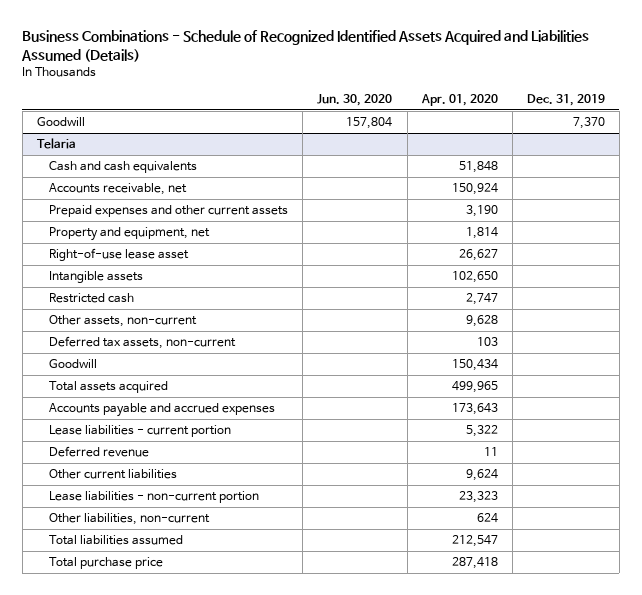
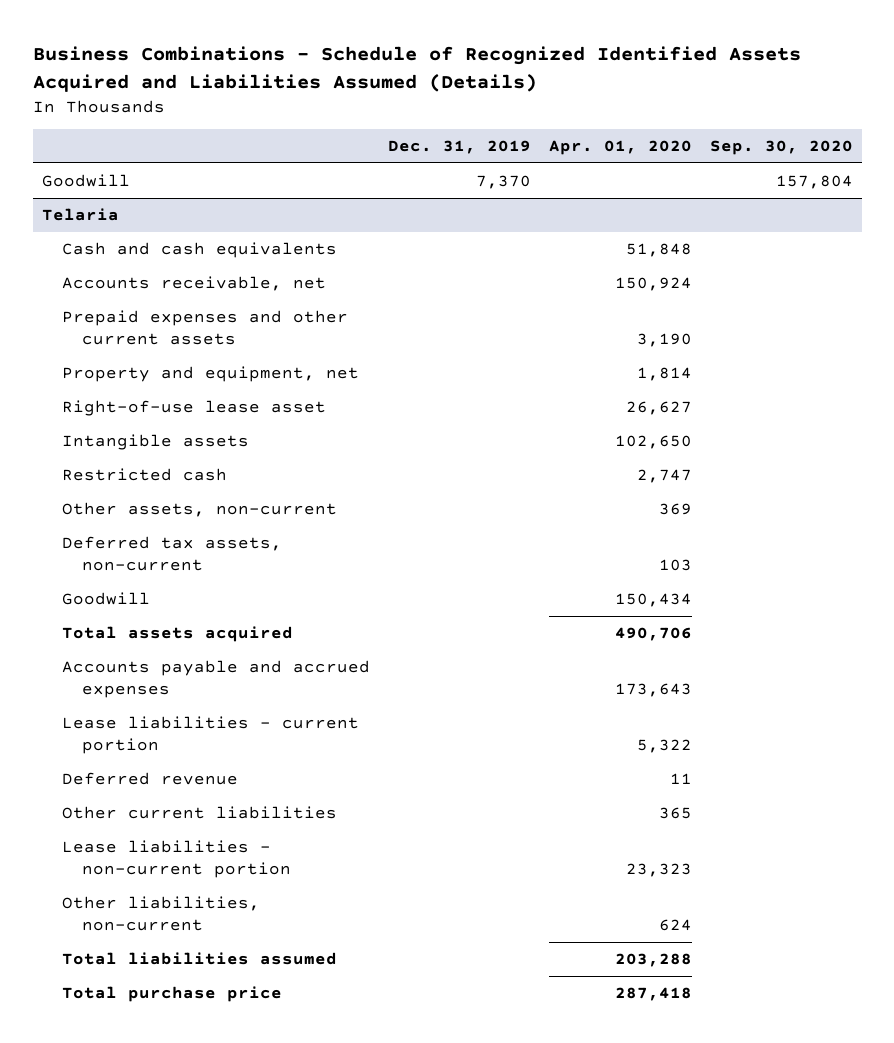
[317,94,393,107] Jun. 30, 2020 -> none
none -> [709,140,853,156] Sep. 30, 2020
[465,315,498,328] 9,628 -> [658,503,692,516] 369
[451,381,498,394] 499,965 -> [614,627,692,642] 490,706
[465,469,498,482] 9,624 -> [658,807,692,820] 365
[451,535,498,548] 212,547 -> [614,953,692,968] 203,288

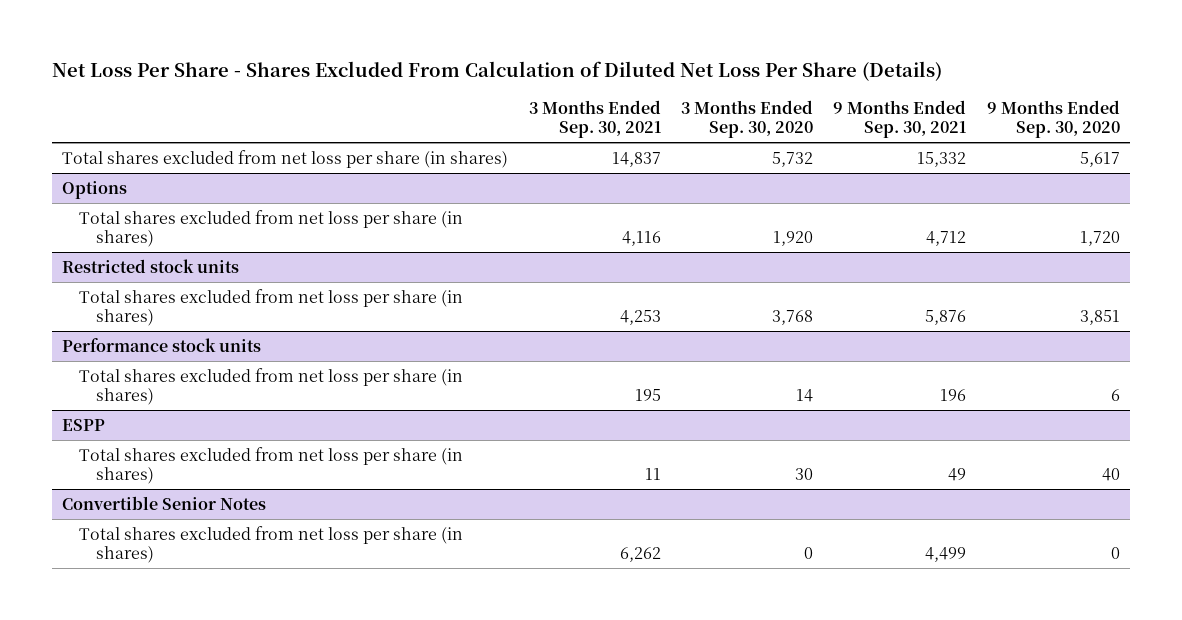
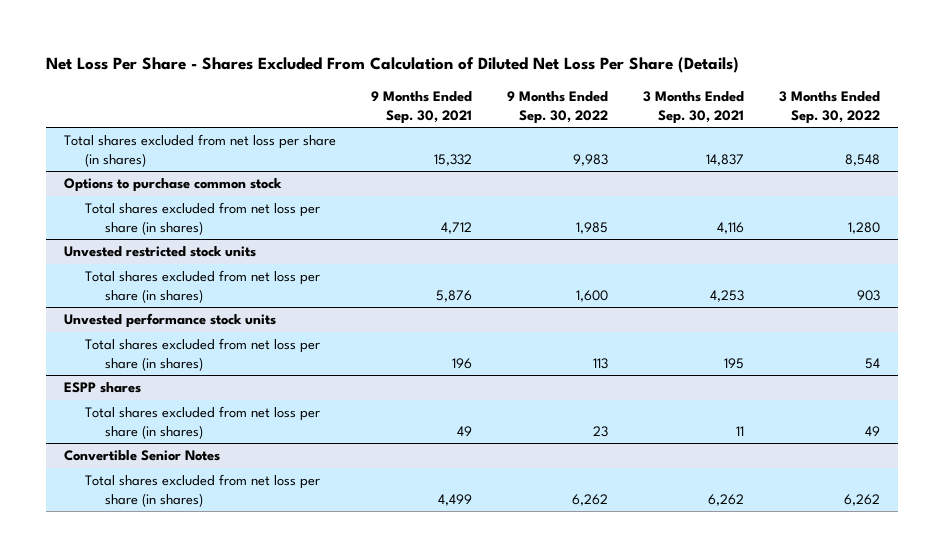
[680,99,813,138] 3 Months Ended Sep. 30, 2020 -> none
[986,99,1120,138] 9 Months Ended Sep. 30, 2020 -> none
none -> [507,90,609,124] 9 Months Ended Sep. 30, 2022
none -> [779,90,881,124] 3 Months Ended Sep. 30, 2022
[62,180,128,199] Options -> [63,178,282,193] Options to purchase common stock
[62,258,240,273] Restricted stock units -> [63,246,256,258] Unvested restricted stock units
[62,337,262,352] Performance stock units -> [63,313,276,329] Unvested performance stock units
[62,418,106,431] ESPP -> [63,382,141,394] ESPP shares

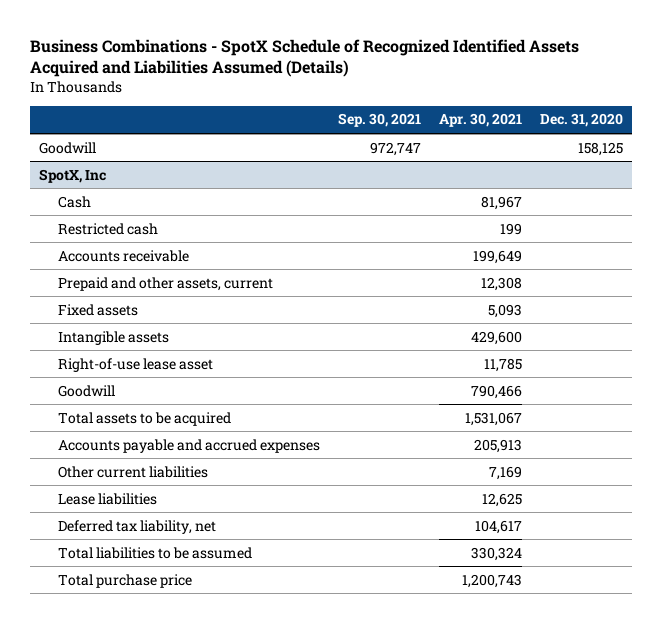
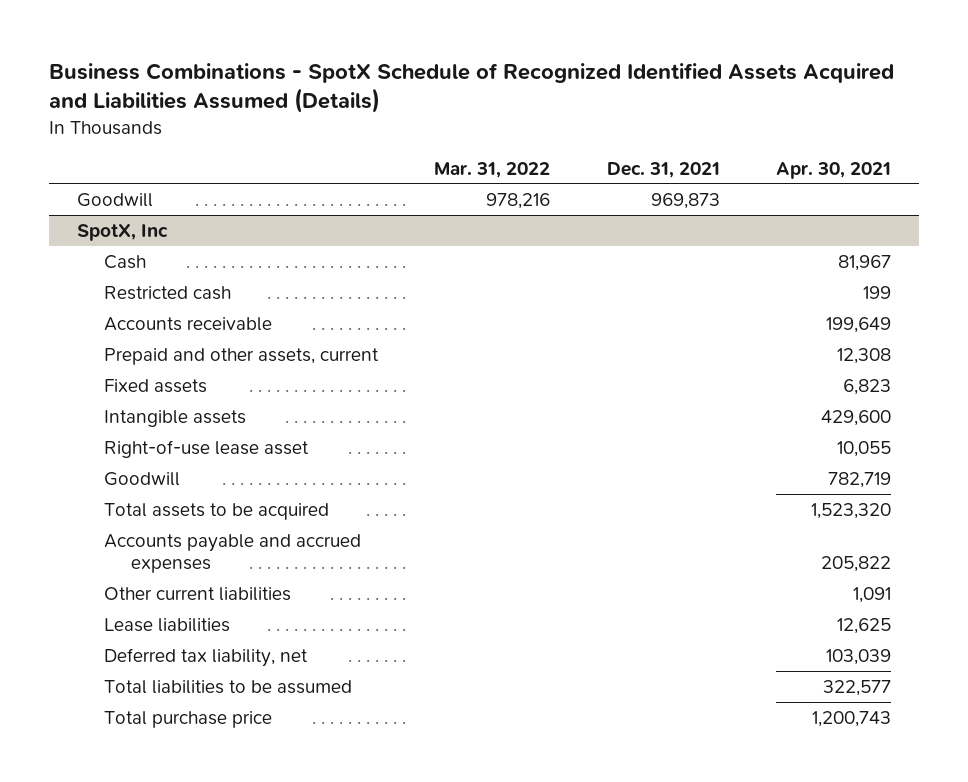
[338,113,422,128] Sep. 30, 2021 -> none
[540,113,624,128] Dec. 31, 2020 -> none
none -> [434,161,551,178] Mar. 31, 2022
none -> [606,161,720,178] Dec. 31, 2021
[488,303,523,318] 5,093 -> [843,378,892,395] 6,823
[484,357,523,372] 11,785 -> [837,440,892,457] 10,055
[471,384,523,399] 790,466 -> [828,471,892,488] 782,719
[465,411,523,426] 1,531,067 -> [811,502,892,519] 1,523,320
[474,438,523,453] 205,913 -> [821,555,892,572] 205,822
[489,465,523,480] 7,169 -> [853,586,892,603] 1,091
[475,519,523,534] 104,617 -> [826,648,892,665] 103,039
[471,546,523,561] 330,324 -> [823,679,892,696] 322,577

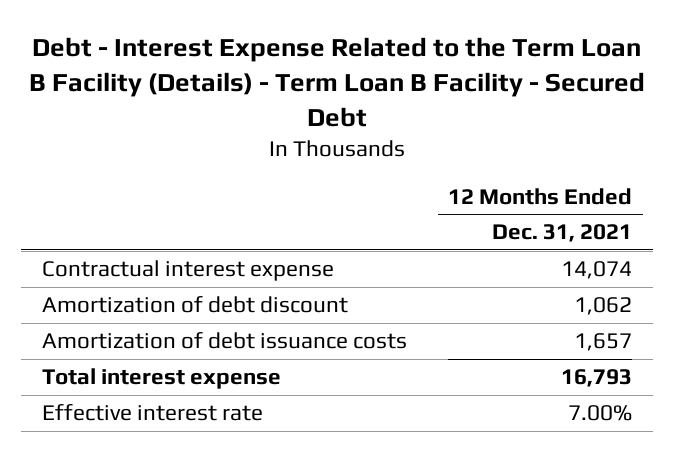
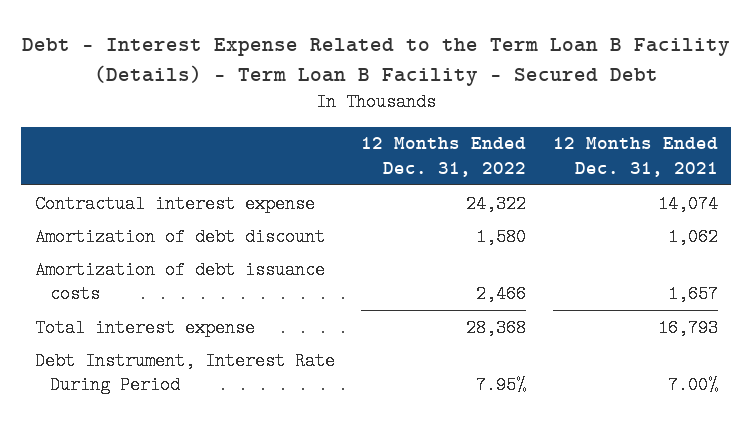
none -> [361,137,527,177] 12 Months Ended Dec. 31, 2022
[41,404,263,422] Effective interest rate -> none
none -> [34,351,335,395] Debt Instrument, Interest Rate During Period

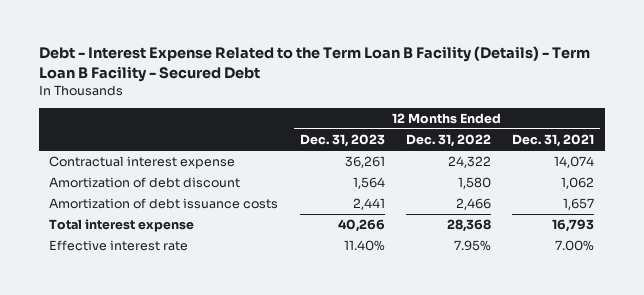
none -> [299,134,385,148] Dec. 31, 2023
[34,351,335,395] Debt Instrument, Interest Rate During Period -> [49,240,189,252] Effective interest rate

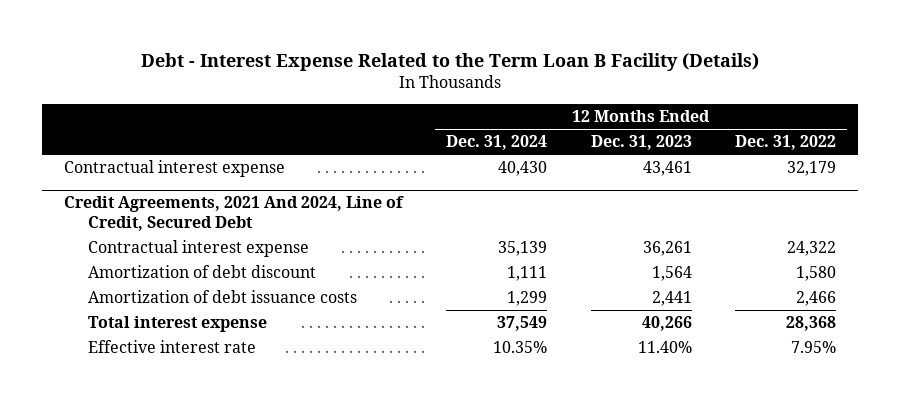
[38,46,590,82] Debt - Interest Expense Related to the Term Loan B Facility (Details) - Term Loan B Facility - Secured Debt -> [140,52,759,71] Debt - Interest Expense Related to the Term Loan B Facility (Details)
[512,134,595,148] Dec. 31, 2021 -> none
none -> [446,135,548,151] Dec. 31, 2024
none -> [64,160,286,178] Contractual interest expense
none -> [64,196,405,232] Credit Agreements, 2021 And 2024, Line of Credit, Secured Debt

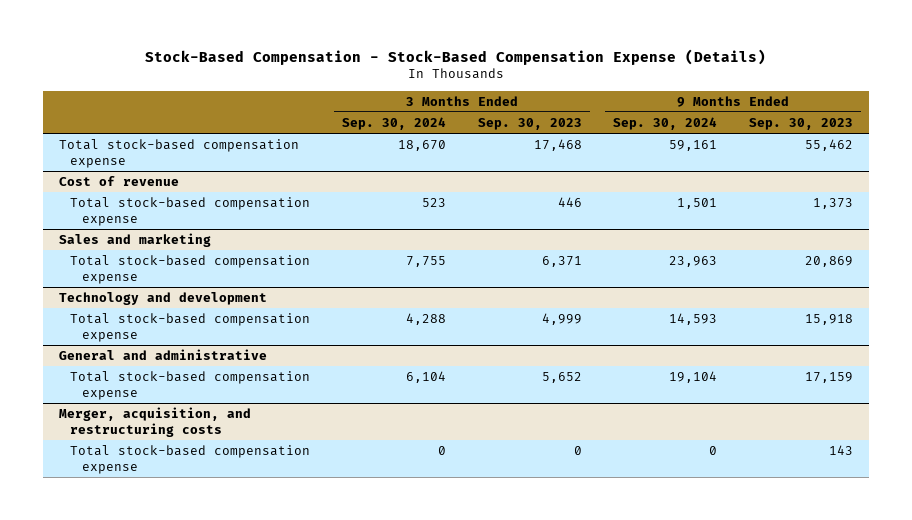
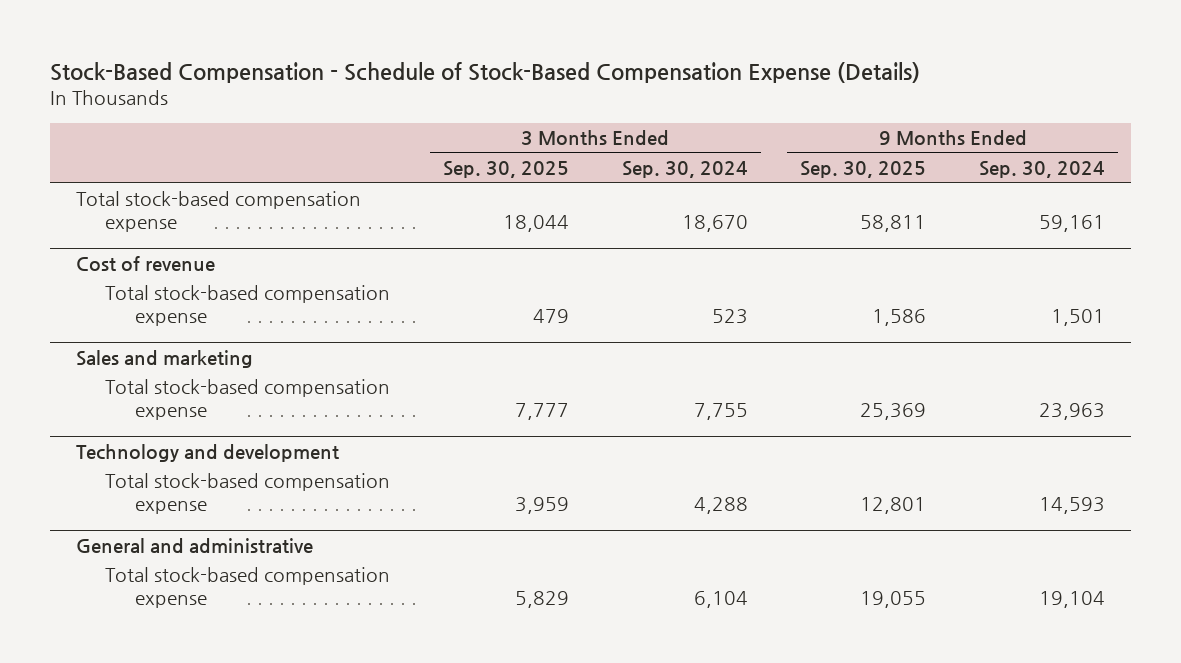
[144,48,766,65] Stock-Based Compensation - Stock-Based Compensation Expense (Details) -> [49,61,920,83] Stock-Based Compensation - Schedule of Stock-Based Compensation Expense (Details)
[477,118,582,131] Sep. 30, 2023 -> none
[749,118,854,131] Sep. 30, 2023 -> none
none -> [443,161,570,179] Sep. 30, 2025
none -> [800,161,927,179] Sep. 30, 2025
[58,407,251,437] Merger, acquisition, and restructuring costs -> none
[70,445,311,474] Total stock-based compensation expense -> none

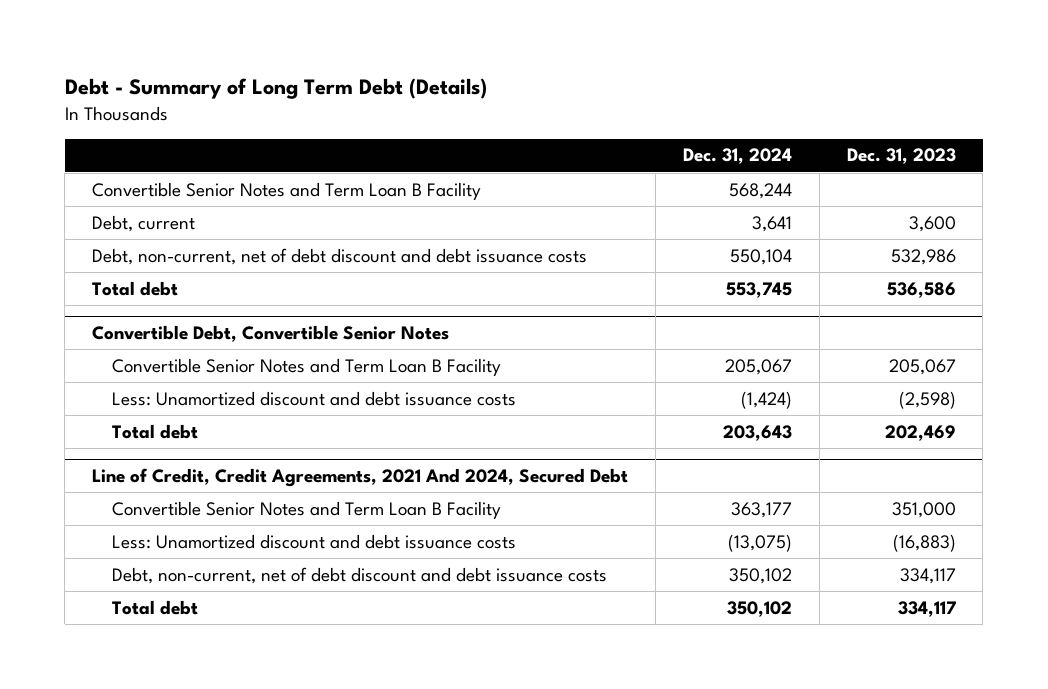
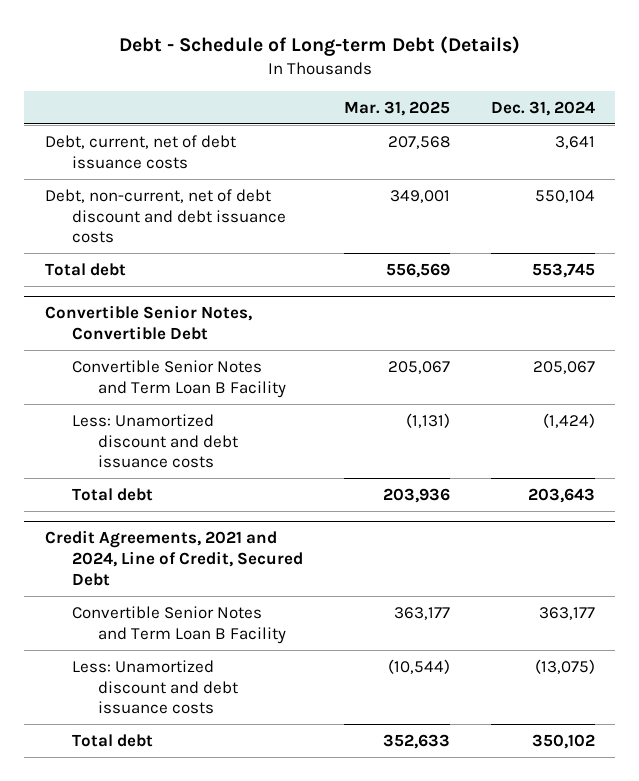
[64,78,487,100] Debt - Summary of Long Term Debt (Details) -> [118,35,520,56] Debt - Schedule of Long-term Debt (Details)
[846,148,956,165] Dec. 31, 2023 -> none
none -> [343,100,450,116] Mar. 31, 2025
[92,181,482,200] Convertible Senior Notes and Term Loan B Facility -> none
[92,214,196,232] Debt, current -> [44,134,236,169] Debt, current, net of debt issuance costs
[92,324,450,342] Convertible Debt, Convertible Senior Notes -> [44,305,252,340] Convertible Senior Notes, Convertible Debt
[92,467,629,487] Line of Credit, Credit Agreements, 2021 And 2024, Secured Debt -> [44,530,303,586] Credit Agreements, 2021 and 2024, Line of Credit, Secured Debt
[111,566,607,584] Debt, non-current, net of debt discount and debt issuance costs -> none

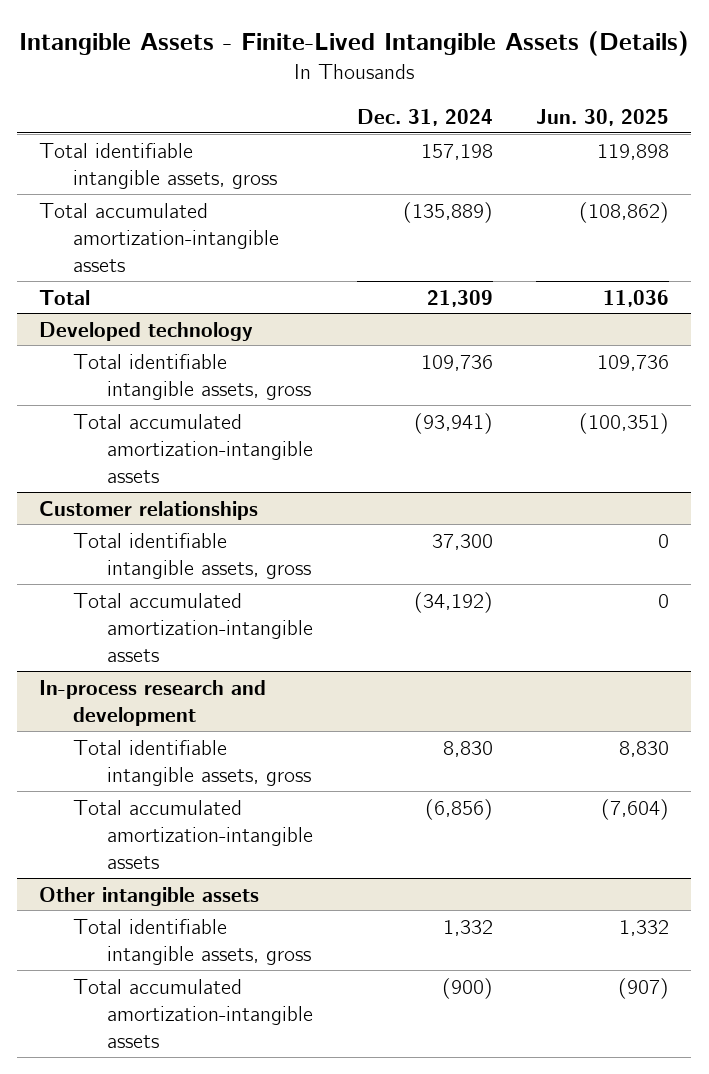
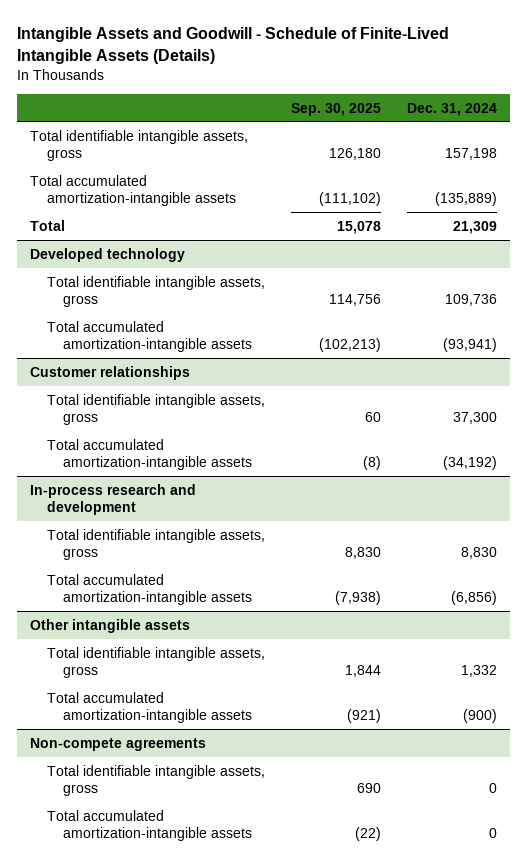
[19,31,690,57] Intangible Assets - Finite-Lived Intangible Assets (Details) -> [16,26,449,64] Intangible Assets and Goodwill - Schedule of Finite-Lived Intangible Assets (Details)
[536,108,670,126] Jun. 30, 2025 -> none
none -> [290,102,381,116] Sep. 30, 2025
none -> [29,737,206,751] Non-compete agreements
none -> [46,764,265,797] Total identifiable intangible assets, gross
none -> [46,809,253,842] Total accumulated amortization-intangible assets

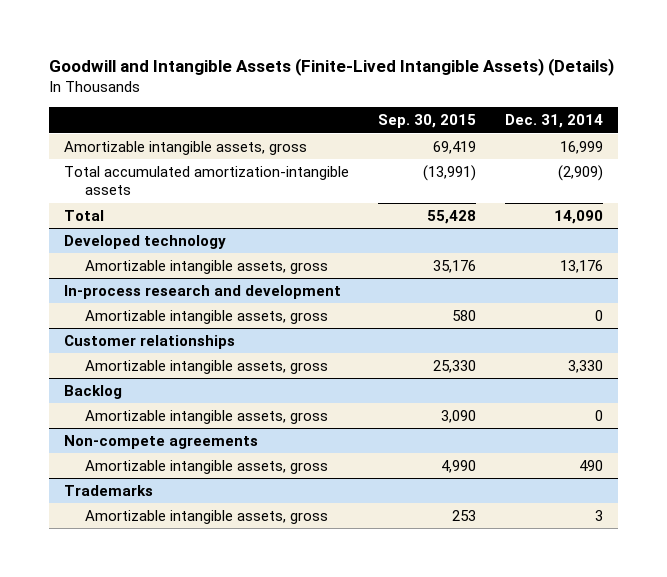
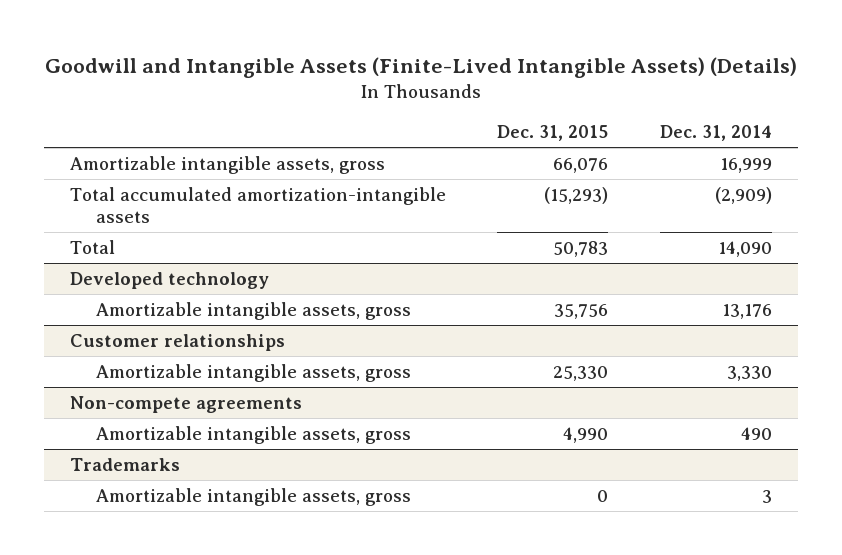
[378,114,477,129] Sep. 30, 2015 -> none
none -> [497,125,609,142] Dec. 31, 2015
[63,284,341,299] In-process research and development -> none
[85,309,329,324] Amortizable intangible assets, gross -> none
[63,384,122,399] Backlog -> none
[85,409,329,424] Amortizable intangible assets, gross -> none

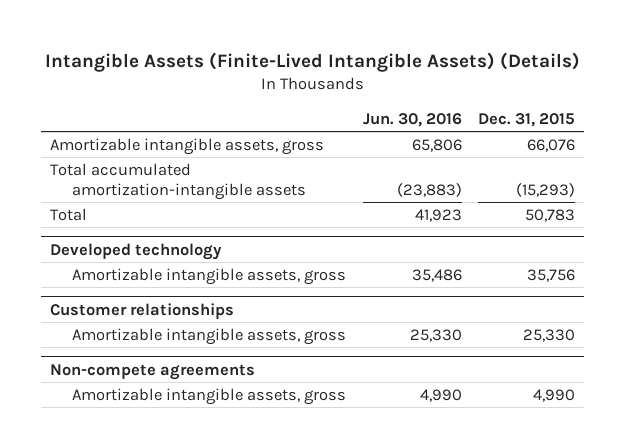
[44,56,797,78] Goodwill and Intangible Assets (Finite-Lived Intangible Assets) (Details) -> [44,52,580,73] Intangible Assets (Finite-Lived Intangible Assets) (Details)
[660,125,773,142] Dec. 31, 2014 -> none
none -> [362,112,462,127] Jun. 30, 2016
[69,457,180,471] Trademarks -> none
[96,487,412,506] Amortizable intangible assets, gross -> none

